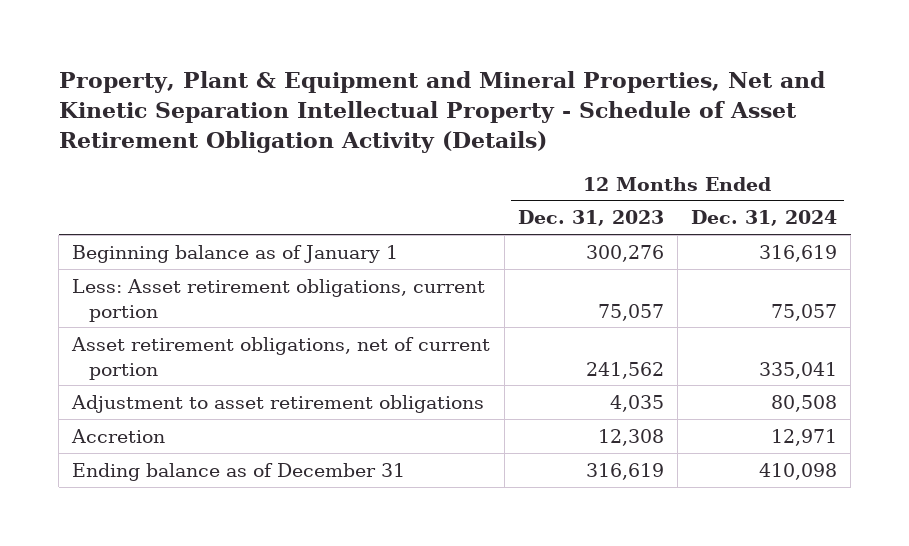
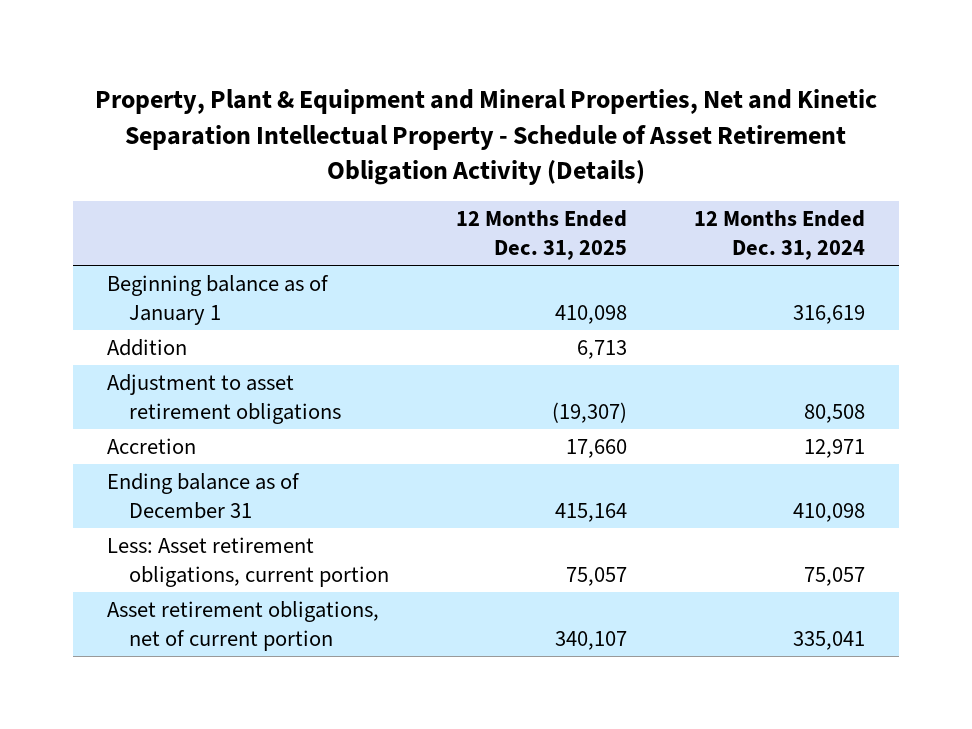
[517,210,664,227] Dec. 31, 2023 -> none
none -> [456,210,628,261] 12 Months Ended Dec. 31, 2025
none -> [106,338,187,356] Addition
[72,278,486,322] Less: Asset retirement obligations, current portion -> [106,536,390,587] Less: Asset retirement obligations, current portion
[71,336,491,380] Asset retirement obligations, net of current portion -> [106,600,379,651] Asset retirement obligations, net of current portion

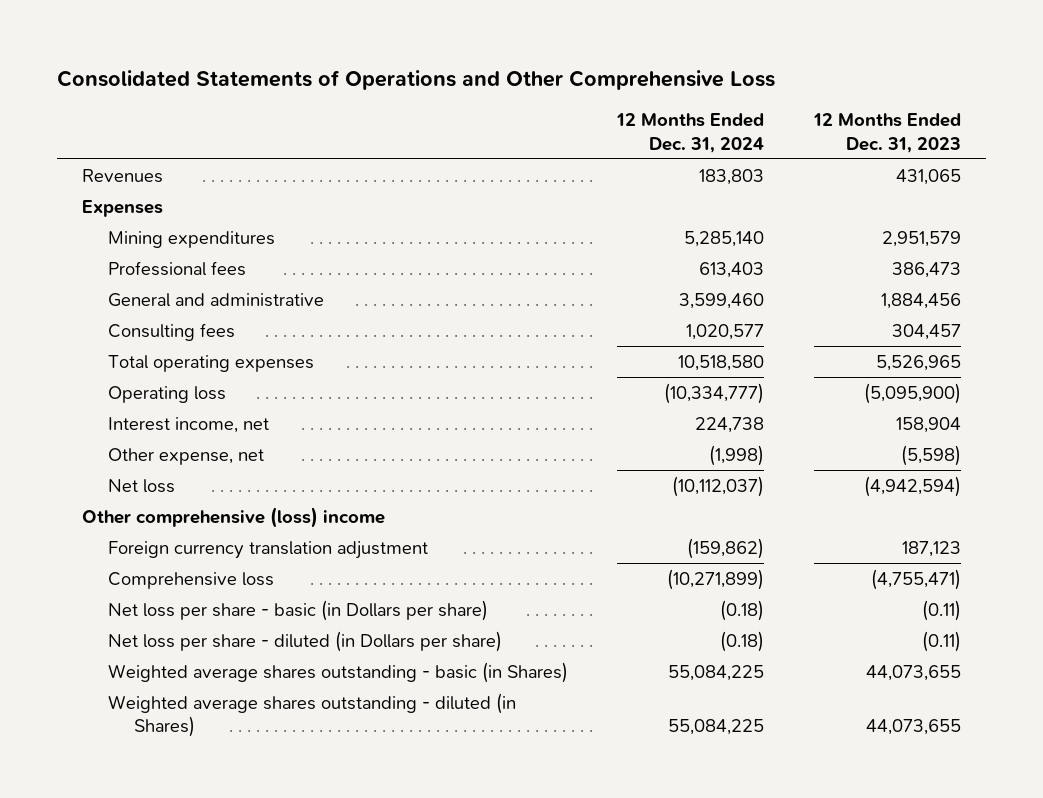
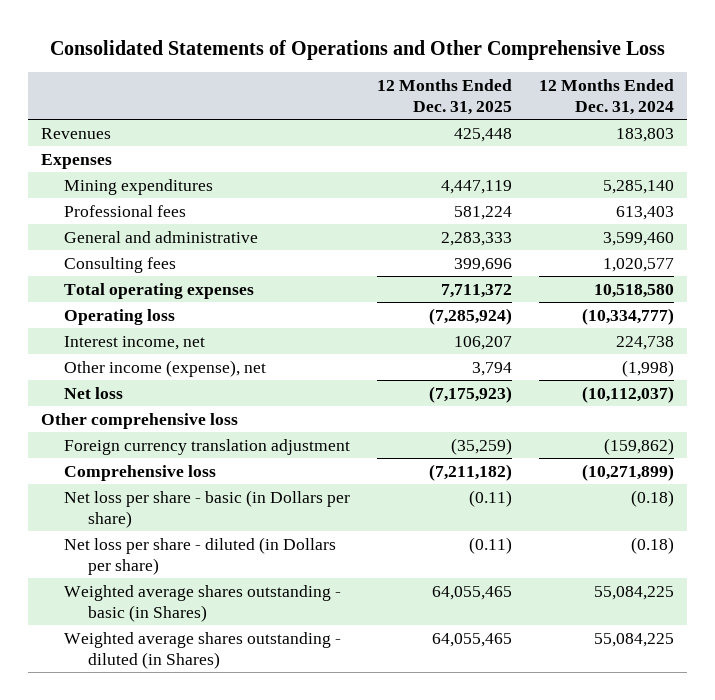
[812,113,961,153] 12 Months Ended Dec. 31, 2023 -> none
none -> [377,79,513,115] 12 Months Ended Dec. 31, 2025
[107,447,264,465] Other expense, net -> [64,359,267,377] Other income (expense), net
[82,506,386,528] Other comprehensive (loss) income -> [41,412,239,429] Other comprehensive loss

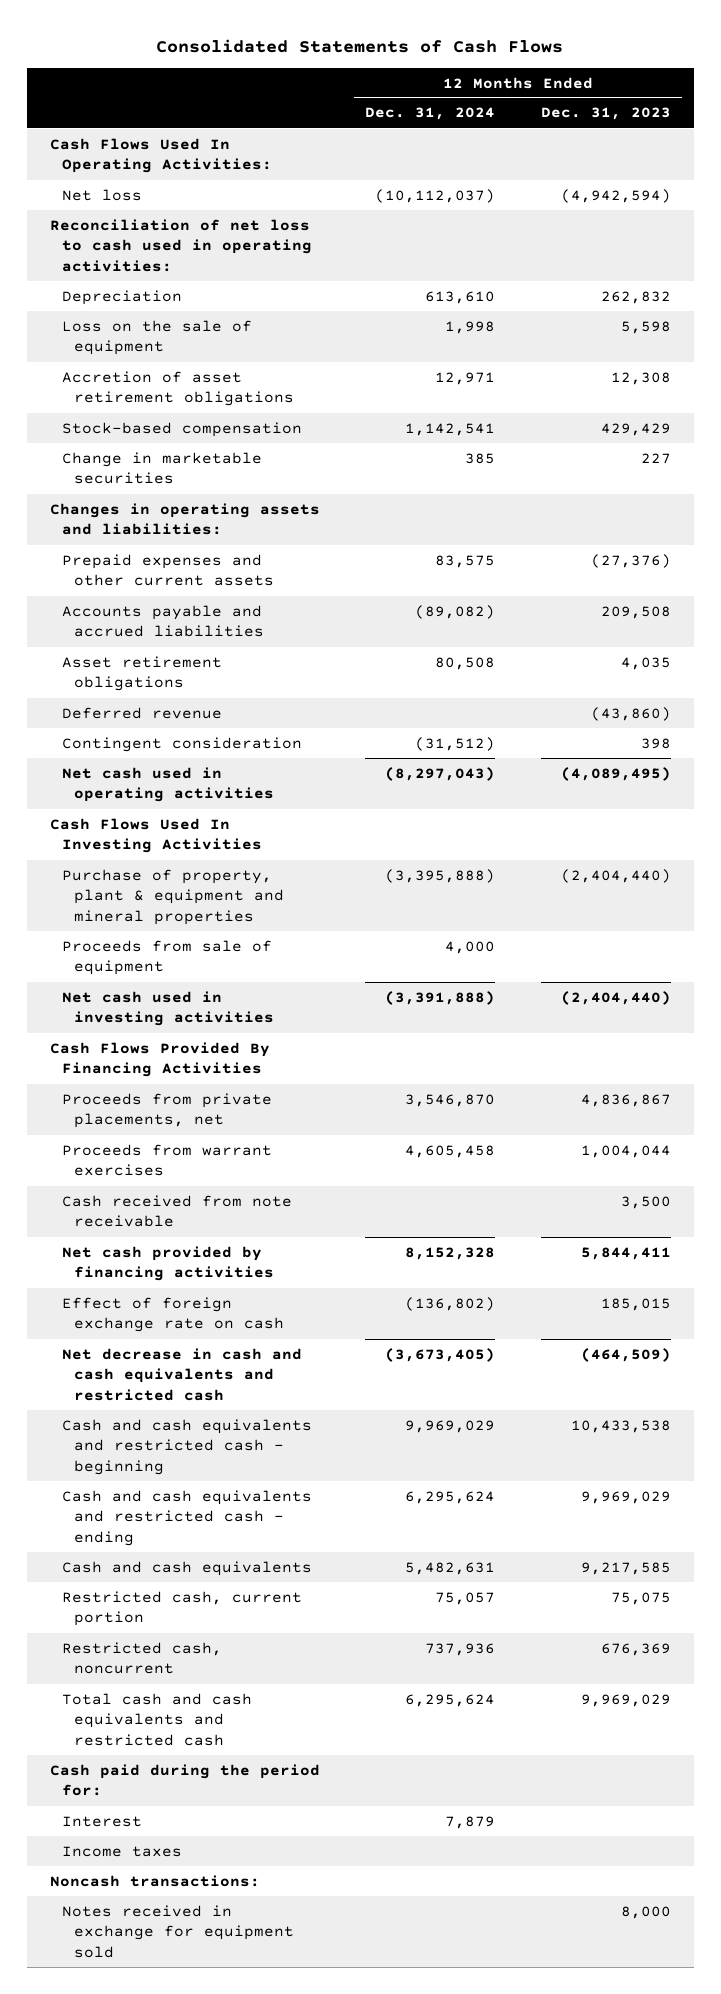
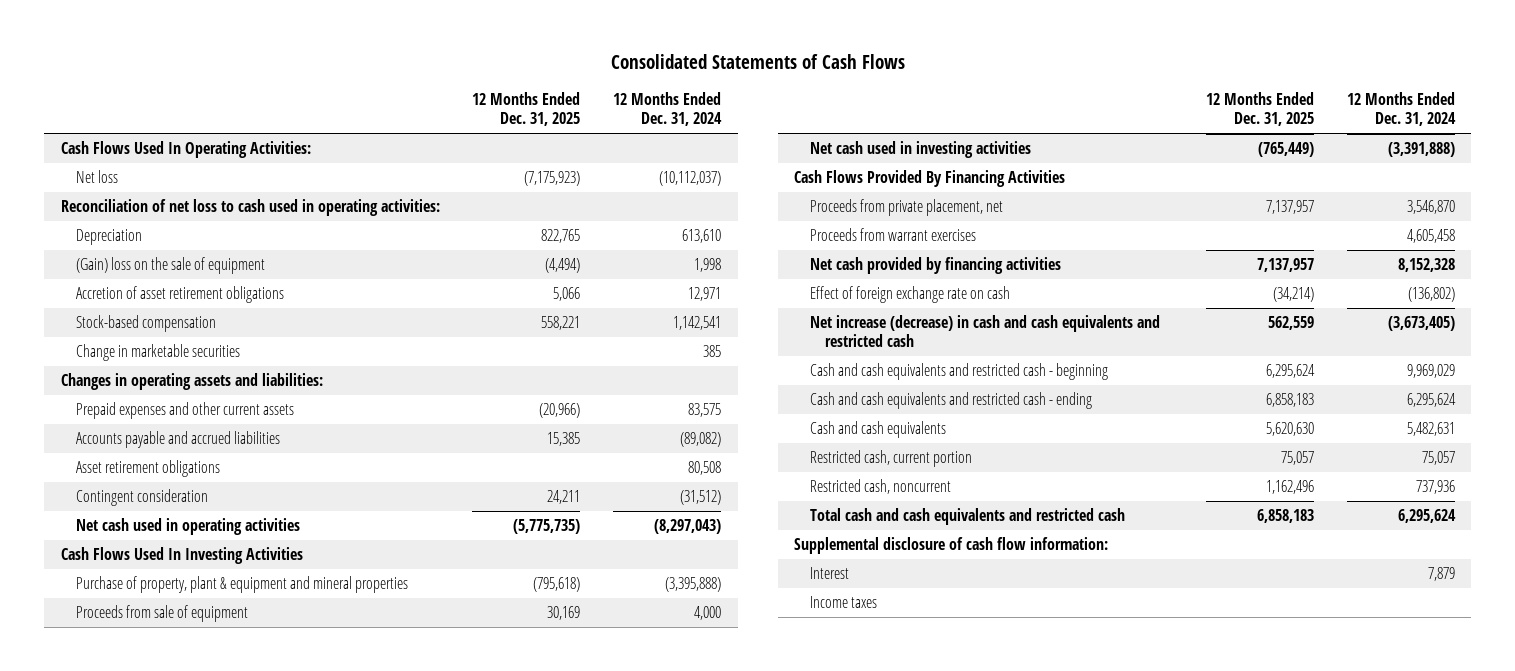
[541,107,672,121] Dec. 31, 2023 -> none
none -> [472,92,581,127] 12 Months Ended Dec. 31, 2025
[62,319,253,356] Loss on the sale of equipment -> [76,257,266,275] (Gain) loss on the sale of equipment
[62,706,223,719] Deferred revenue -> none
[62,1092,273,1129] Proceeds from private placements, net -> [809,199,1003,217] Proceeds from private placement, net
[62,1194,293,1228] Cash received from note receivable -> none
[62,1347,303,1402] Net decrease in cash and cash equivalents and restricted cash -> [809,315,1160,348] Net increase (decrease) in cash and cash equivalents and restricted cash
[49,1763,320,1797] Cash paid during the period for: -> none
none -> [794,537,1109,555] Supplemental disclosure of cash flow information:
[49,1874,260,1887] Noncash transactions: -> none
[62,1904,295,1959] Notes received in exchange for equipment sold -> none

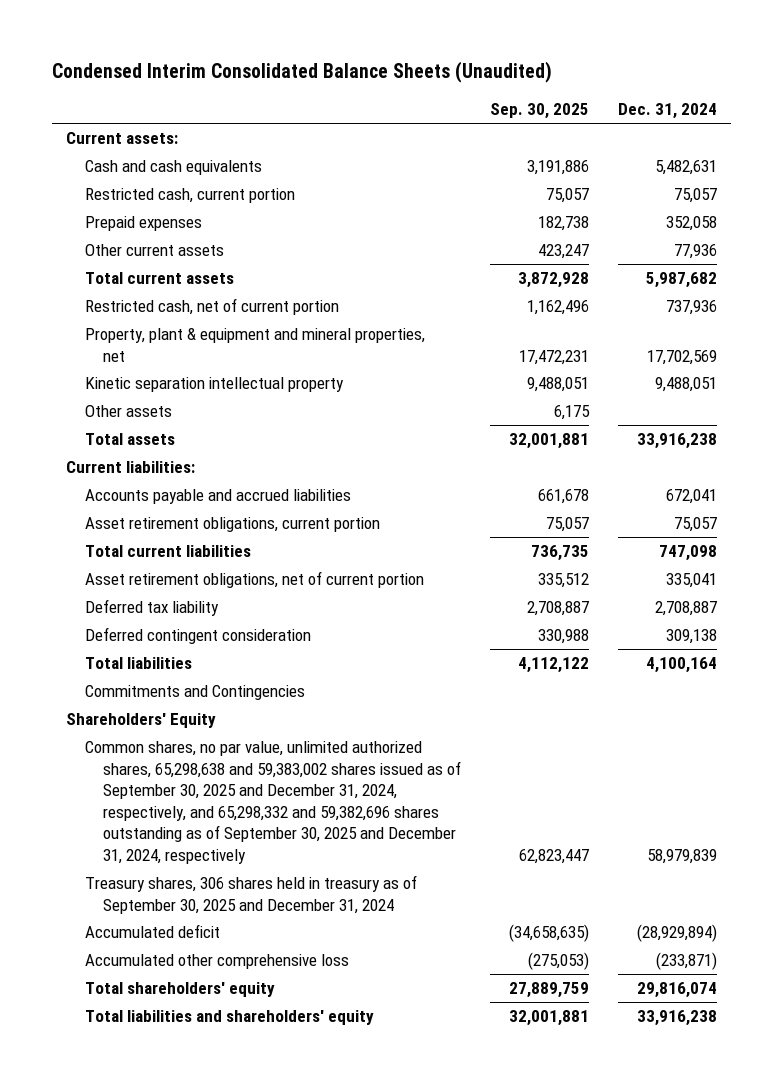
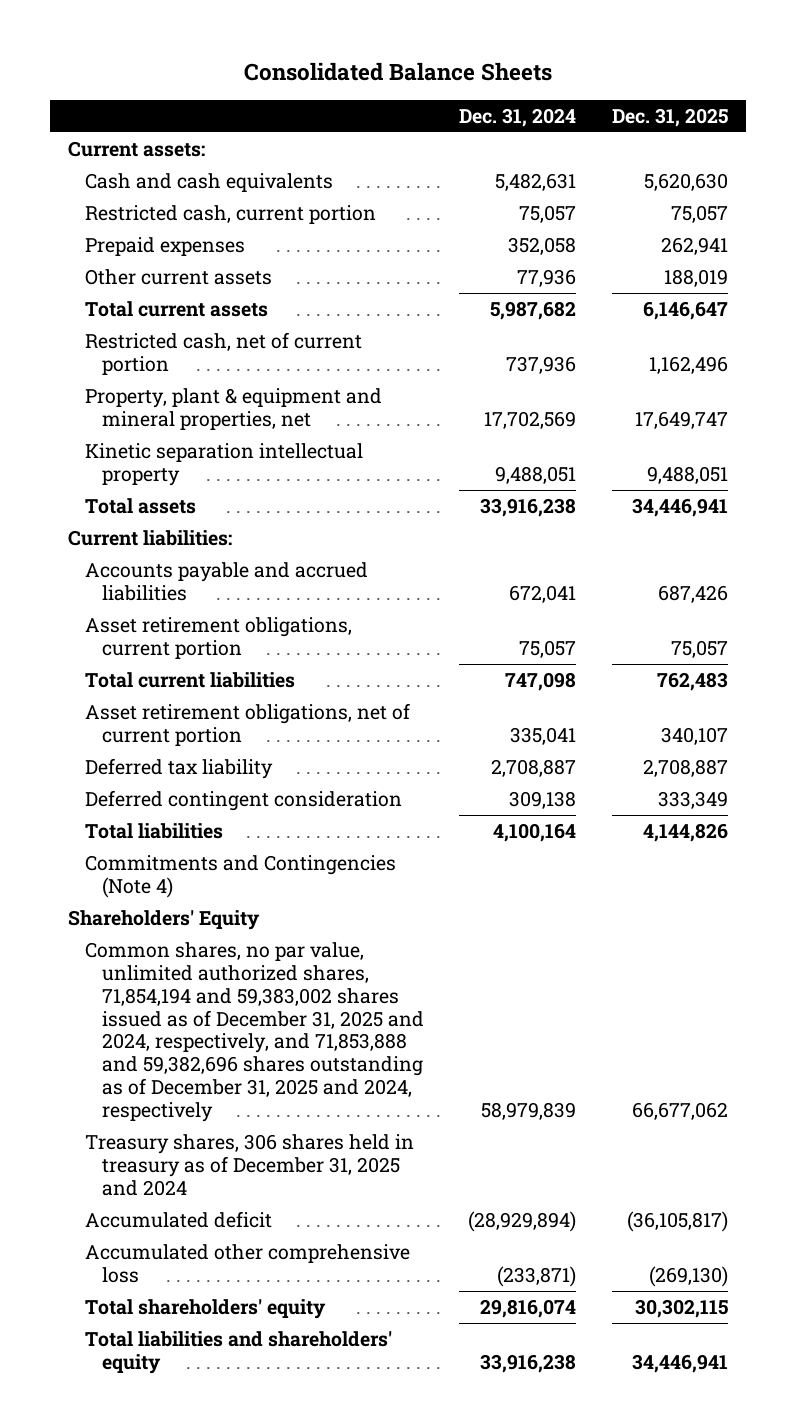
[51,61,552,84] Condensed Interim Consolidated Balance Sheets (Unaudited) -> [244,62,553,82] Consolidated Balance Sheets
[489,103,589,120] Sep. 30, 2025 -> none
none -> [612,107,729,127] Dec. 31, 2025
[84,404,172,417] Other assets -> none
[84,684,305,700] Commitments and Contingencies -> [84,854,396,898] Commitments and Contingencies (Note 4)
[84,740,461,864] Common shares, no par value, unlimited authorized shares, 65,298,638 and 59,383,002 shares issued as of September 30, 2025 and December 31, 2024, respectively, and 65,298,332 and 59,382,696 shares outstanding as of September 30, 2025 and December 31, 2024, respectively -> [84,941,424,1123] Common shares, no par value, unlimited authorized shares, 71,854,194 and 59,383,002 shares issued as of December 31, 2025 and 2024, respectively, and 71,853,888 and 59,382,696 shares outstanding as of December 31, 2025 and 2024, respectively
[84,874,417,914] Treasury shares, 306 shares held in treasury as of September 30, 2025 and December 31, 2024 -> [84,1133,414,1196] Treasury shares, 306 shares held in treasury as of December 31, 2025 and 2024

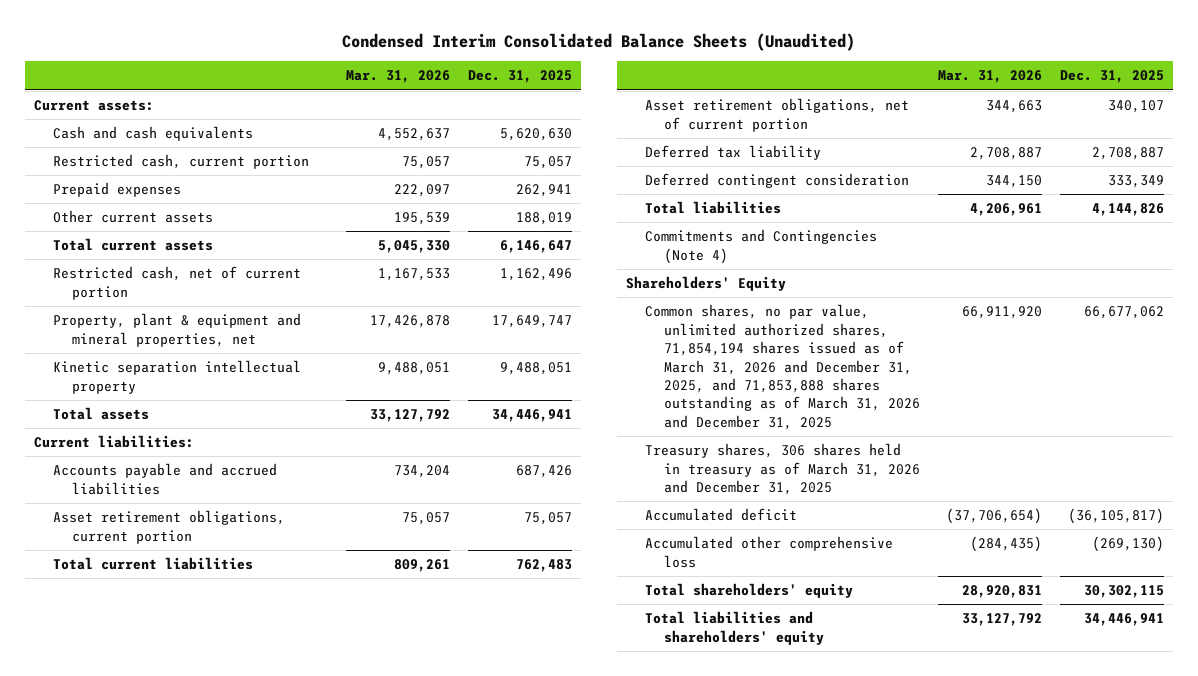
[244,62,553,82] Consolidated Balance Sheets -> [341,32,855,51] Condensed Interim Consolidated Balance Sheets (Unaudited)
[459,107,577,127] Dec. 31, 2024 -> none
none -> [346,70,451,84] Mar. 31, 2026
[84,941,424,1123] Common shares, no par value, unlimited authorized shares, 71,854,194 and 59,383,002 shares issued as of December 31, 2025 and 2024, respectively, and 71,853,888 and 59,382,696 shares outstanding as of December 31, 2025 and 2024, respectively -> [644,304,921,430] Common shares, no par value, unlimited authorized shares, 71,854,194 shares issued as of March 31, 2026 and December 31, 2025, and 71,853,888 shares outstanding as of March 31, 2026 and December 31, 2025
[84,1133,414,1196] Treasury shares, 306 shares held in treasury as of December 31, 2025 and 2024 -> [644,443,921,496] Treasury shares, 306 shares held in treasury as of March 31, 2026 and December 31, 2025

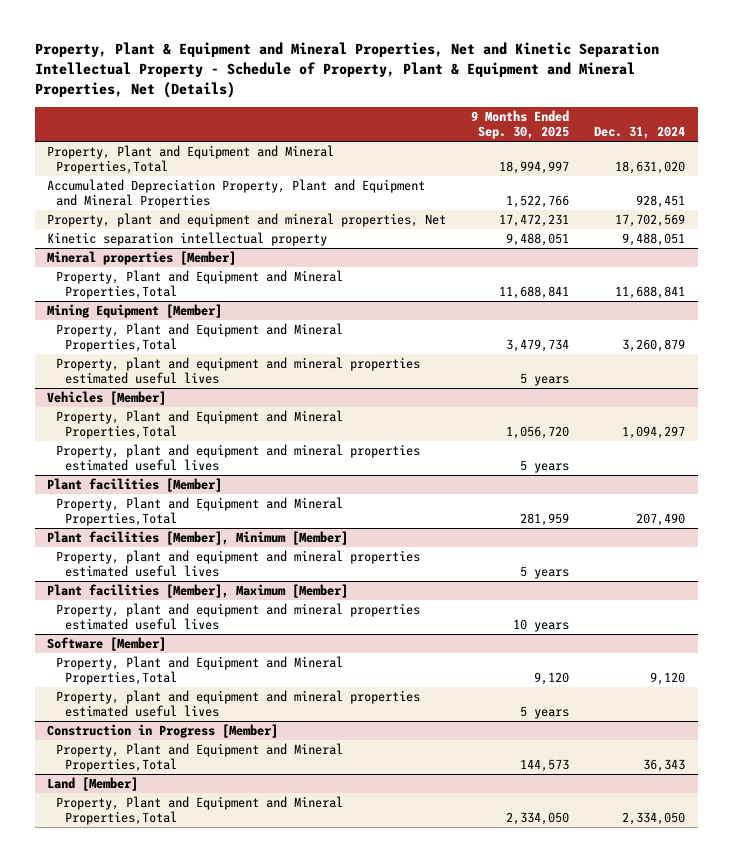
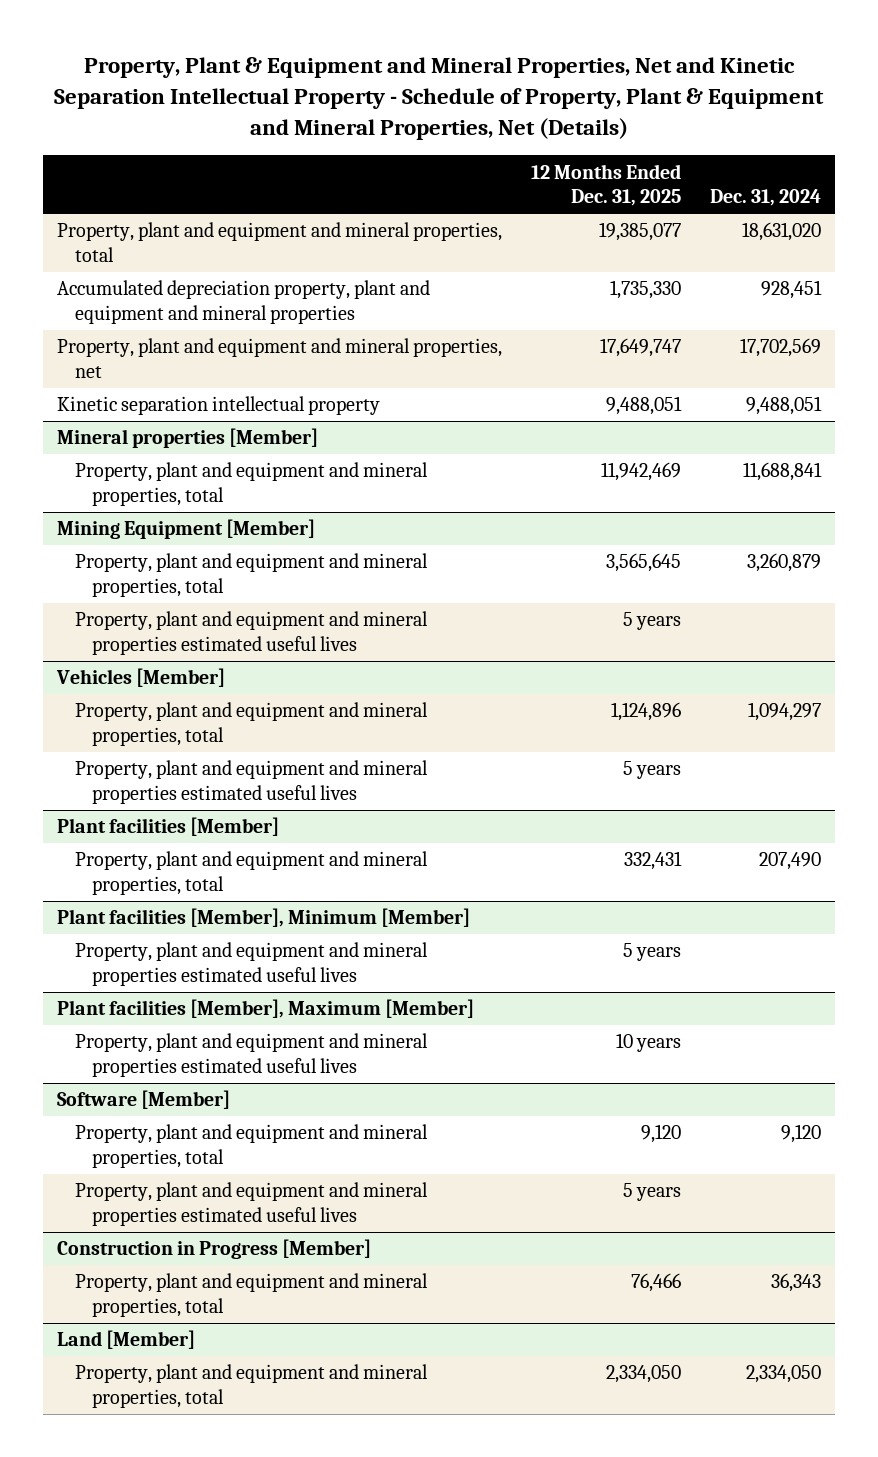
[471,109,570,140] 9 Months Ended Sep. 30, 2025 -> none
none -> [530,163,681,207] 12 Months Ended Dec. 31, 2025
[47,144,335,175] Property, Plant and Equipment and Mineral Properties,Total -> [56,222,502,262] Property, plant and equipment and mineral properties, total
[47,178,426,209] Accumulated Depreciation Property, Plant and Equipment and Mineral Properties -> [56,280,430,324] Accumulated depreciation property, plant and equipment and mineral properties
[47,212,447,227] Property, plant and equipment and mineral properties, Net -> [56,338,502,378] Property, plant and equipment and mineral properties, net
[56,269,344,300] Property, Plant and Equipment and Mineral Properties,Total -> [74,462,428,506] Property, plant and equipment and mineral properties, total
[56,322,344,353] Property, Plant and Equipment and Mineral Properties,Total -> [74,553,428,597] Property, plant and equipment and mineral properties, total
[56,409,344,440] Property, Plant and Equipment and Mineral Properties,Total -> [74,702,428,746] Property, plant and equipment and mineral properties, total
[56,496,344,527] Property, Plant and Equipment and Mineral Properties,Total -> [74,851,428,895] Property, plant and equipment and mineral properties, total
[56,655,344,686] Property, Plant and Equipment and Mineral Properties,Total -> [74,1124,428,1168] Property, plant and equipment and mineral properties, total
[56,742,344,773] Property, Plant and Equipment and Mineral Properties,Total -> [74,1273,428,1317] Property, plant and equipment and mineral properties, total
[56,795,344,826] Property, Plant and Equipment and Mineral Properties,Total -> [74,1364,428,1408] Property, plant and equipment and mineral properties, total

